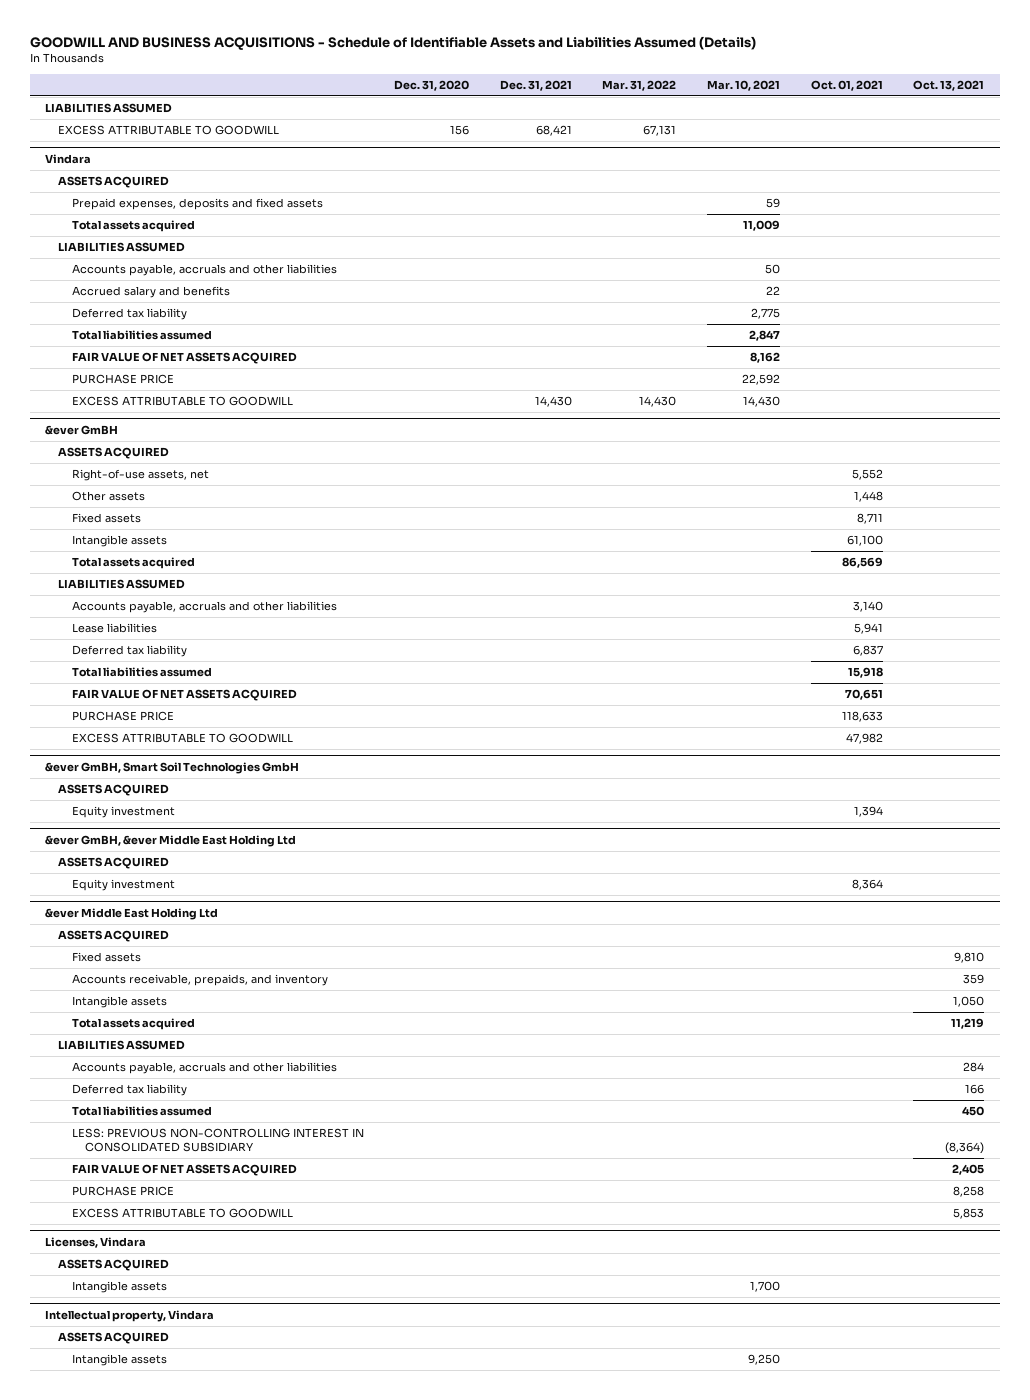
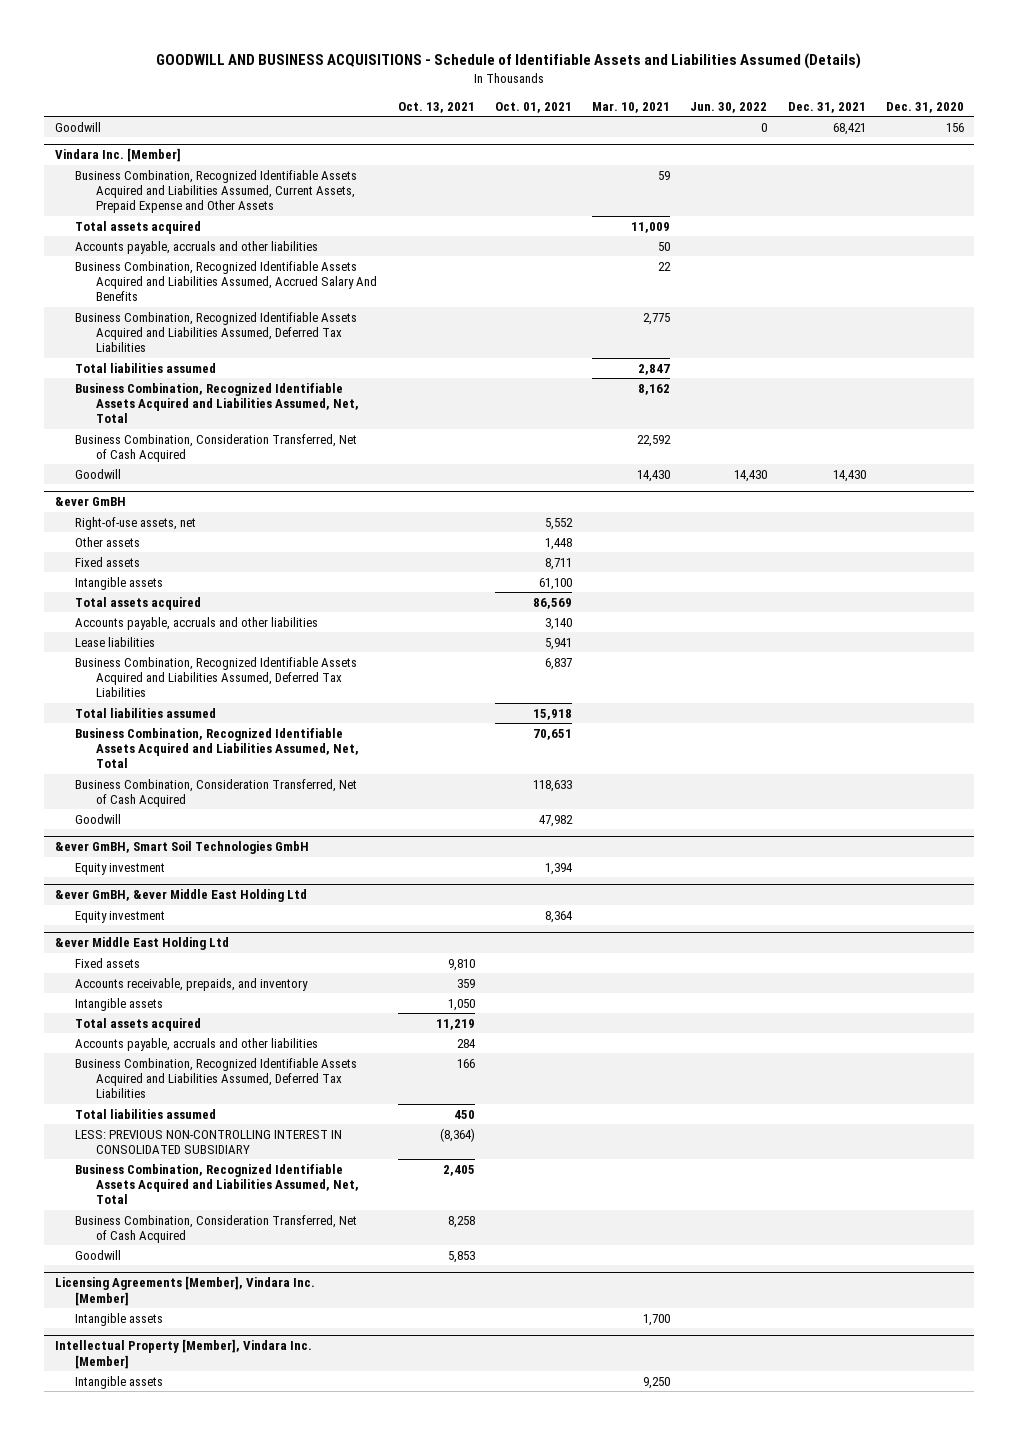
[602,79,677,91] Mar. 31, 2022 -> none
none -> [690,101,768,113] Jun. 30, 2022
[45,103,173,114] LIABILITIES ASSUMED -> none
[58,176,170,189] ASSETS ACQUIRED -> none
[58,125,280,136] EXCESS ATTRIBUTABLE TO GOODWILL -> [54,121,101,132] Goodwill
[45,153,92,164] Vindara -> [54,148,181,163] Vindara Inc. [Member]
[71,198,323,211] Prepaid expenses, deposits and fixed assets -> [75,169,358,214] Business Combination, Recognized Identifiable Assets Acquired and Liabilities Assumed, Current Assets, Prepaid Expense and Other Assets
[58,242,186,253] LIABILITIES ASSUMED -> none
[71,286,230,299] Accrued salary and benefits -> [75,260,378,302] Business Combination, Recognized Identifiable Assets Acquired and Liabilities Assumed, Accrued Salary And Benefits
[71,308,187,321] Deferred tax liability -> [75,311,358,353] Business Combination, Recognized Identifiable Assets Acquired and Liabilities Assumed, Deferred Tax Liabilities
[71,352,297,365] FAIR VALUE OF NET ASSETS ACQUIRED -> [75,382,360,424] Business Combination, Recognized Identifiable Assets Acquired and Liabilities Assumed, Net, Total
[71,374,174,385] PURCHASE PRICE -> [75,433,358,463] Business Combination, Consideration Transferred, Net of Cash Acquired
[71,396,293,407] EXCESS ATTRIBUTABLE TO GOODWILL -> [75,468,122,479] Goodwill
[58,447,170,460] ASSETS ACQUIRED -> none
[58,579,186,590] LIABILITIES ASSUMED -> none
[71,645,187,658] Deferred tax liability -> [75,656,358,698] Business Combination, Recognized Identifiable Assets Acquired and Liabilities Assumed, Deferred Tax Liabilities
[71,689,297,702] FAIR VALUE OF NET ASSETS ACQUIRED -> [75,727,360,769] Business Combination, Recognized Identifiable Assets Acquired and Liabilities Assumed, Net, Total
[71,711,174,722] PURCHASE PRICE -> [75,778,358,808] Business Combination, Consideration Transferred, Net of Cash Acquired
[71,733,293,744] EXCESS ATTRIBUTABLE TO GOODWILL -> [75,813,122,824] Goodwill
[58,784,170,797] ASSETS ACQUIRED -> none
[58,857,170,870] ASSETS ACQUIRED -> none
[58,930,170,943] ASSETS ACQUIRED -> none
[58,1040,186,1051] LIABILITIES ASSUMED -> none
[71,1084,187,1097] Deferred tax liability -> [75,1057,358,1099] Business Combination, Recognized Identifiable Assets Acquired and Liabilities Assumed, Deferred Tax Liabilities
[58,1259,170,1272] ASSETS ACQUIRED -> none
[71,1164,297,1177] FAIR VALUE OF NET ASSETS ACQUIRED -> [75,1163,360,1205] Business Combination, Recognized Identifiable Assets Acquired and Liabilities Assumed, Net, Total
[71,1186,174,1197] PURCHASE PRICE -> [75,1214,358,1244] Business Combination, Consideration Transferred, Net of Cash Acquired
[71,1208,293,1219] EXCESS ATTRIBUTABLE TO GOODWILL -> [75,1249,122,1260] Goodwill
[45,1236,147,1248] Licenses, Vindara -> [54,1276,315,1306] Licensing Agreements [Member], Vindara Inc. [Member]
[58,1332,170,1345] ASSETS ACQUIRED -> none
[45,1309,215,1322] Intellectual property, Vindara -> [54,1339,312,1369] Intellectual Property [Member], Vindara Inc. [Member]

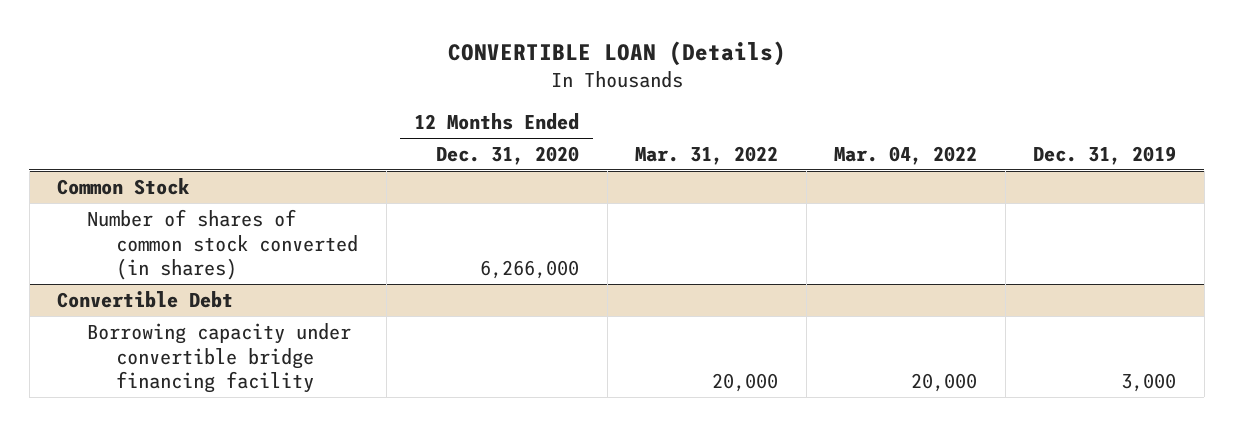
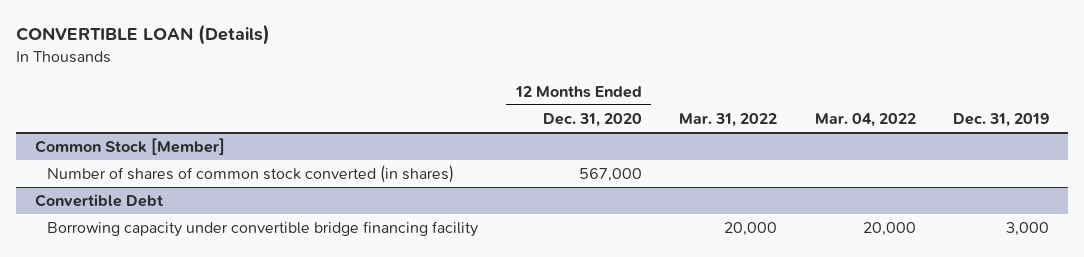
[57,177,191,195] Common Stock -> [34,138,225,156] Common Stock [Member]
[480,260,580,280] 6,266,000 -> [578,168,642,183] 567,000

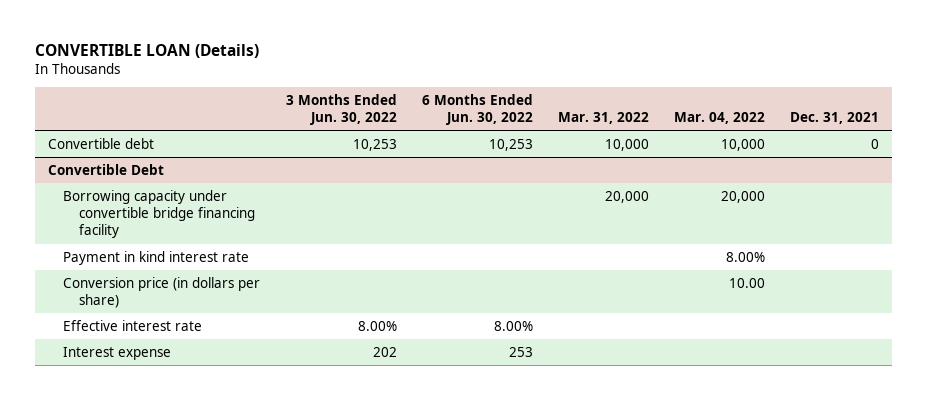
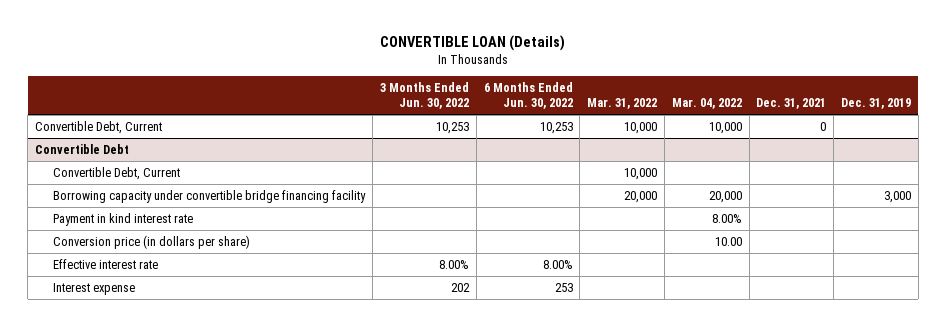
none -> [840,98,911,110] Dec. 31, 2019
[47,137,154,149] Convertible debt -> [35,120,163,134] Convertible Debt, Current
none -> [53,166,181,180] Convertible Debt, Current

